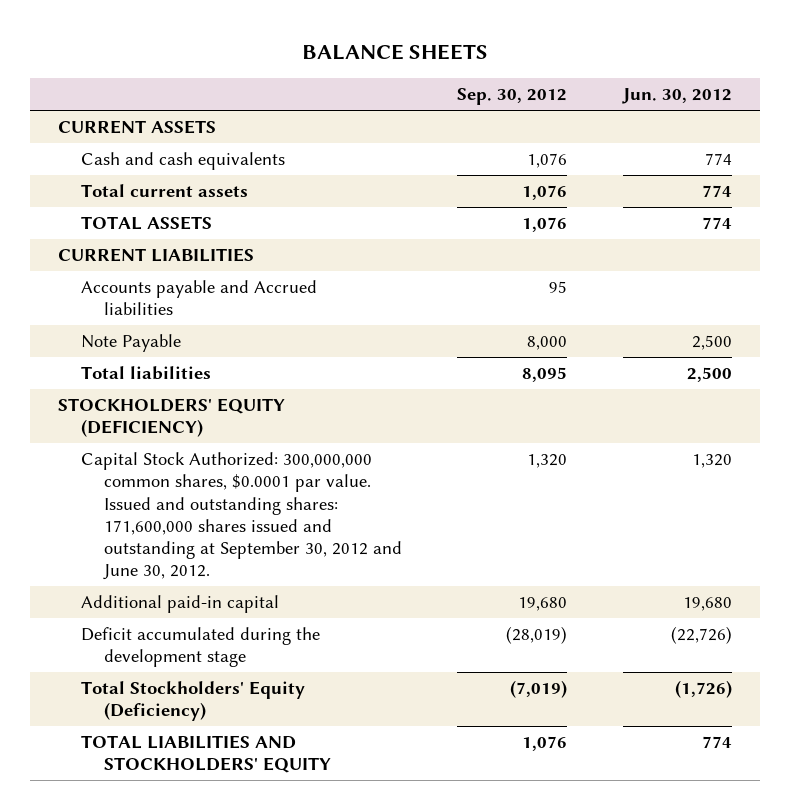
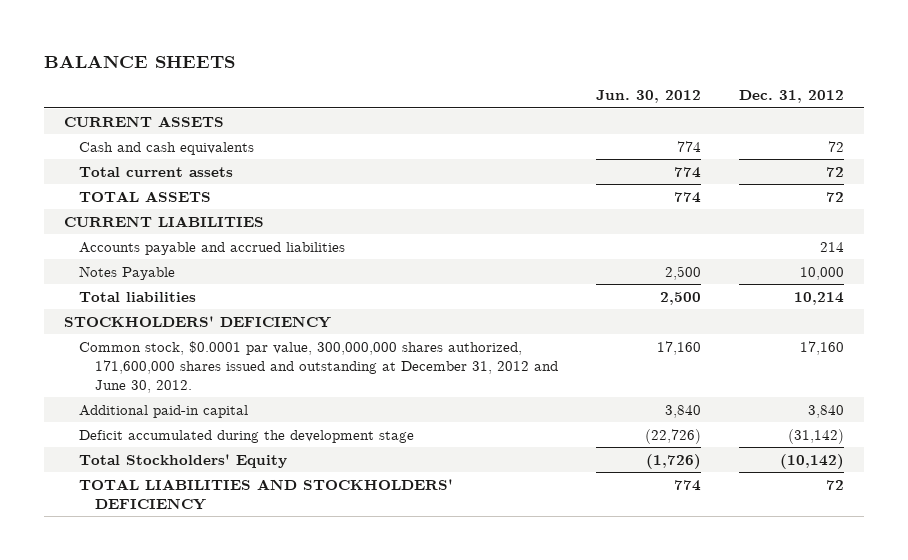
[457,88,568,106] Sep. 30, 2012 -> none
none -> [739,90,845,104] Dec. 31, 2012
[80,280,317,316] Accounts payable and Accrued liabilities -> [79,241,346,255] Accounts payable and accrued liabilities
[80,334,181,353] Note Payable -> [79,265,176,280] Notes Payable
[57,398,285,438] STOCKHOLDERS' EQUITY (DEFICIENCY) -> [63,315,331,328] STOCKHOLDERS' DEFICIENCY
[80,452,402,581] Capital Stock Authorized: 300,000,000 common shares, $0.0001 par value. Issued and outstanding shares: 171,600,000 shares issued and outstanding at September 30, 2012 and June 30, 2012. -> [79,340,558,394] Common stock, $0.0001 par value, 300,000,000 shares authorized, 171,600,000 shares issued and outstanding at December 31, 2012 and June 30, 2012.
[691,454,732,469] 1,320 -> [656,340,701,355] 17,160
[682,597,732,612] 19,680 -> [664,404,701,418] 3,840
[80,681,305,722] Total Stockholders' Equity (Deficiency) -> [79,453,288,468] Total Stockholders' Equity
[80,735,331,774] TOTAL LIABILITIES AND STOCKHOLDERS' EQUITY -> [79,478,454,510] TOTAL LIABILITIES AND STOCKHOLDERS' DEFICIENCY

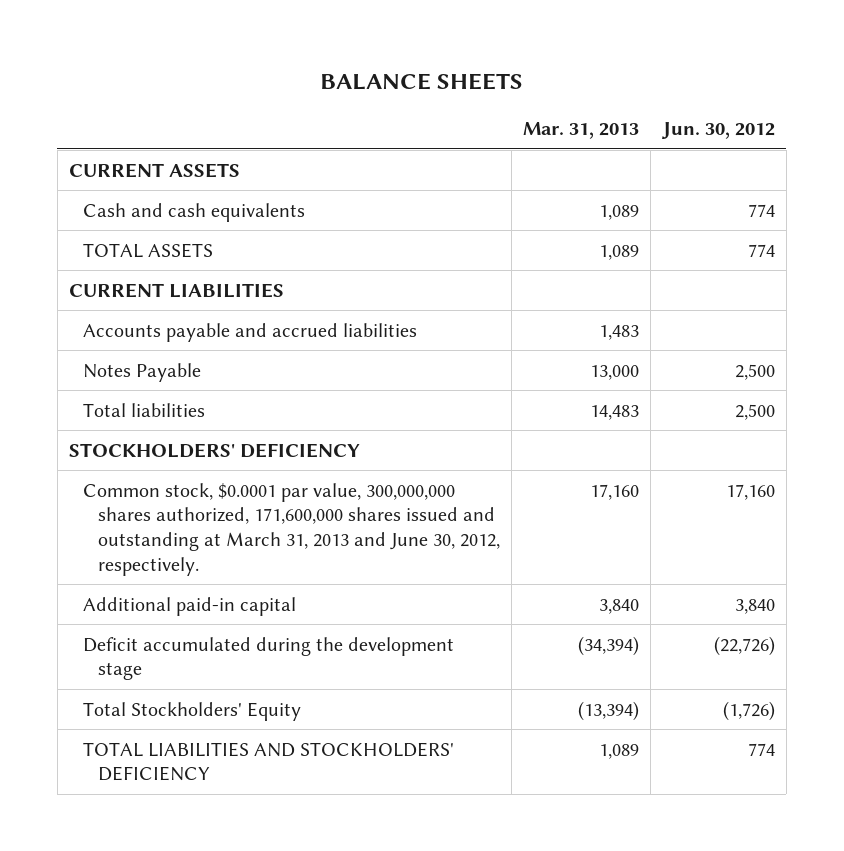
[739,90,845,104] Dec. 31, 2012 -> none
none -> [523,122,640,140] Mar. 31, 2013
[79,166,234,177] Total current assets -> none
[79,340,558,394] Common stock, $0.0001 par value, 300,000,000 shares authorized, 171,600,000 shares issued and outstanding at December 31, 2012 and June 30, 2012. -> [83,482,500,576] Common stock, $0.0001 par value, 300,000,000 shares authorized, 171,600,000 shares issued and outstanding at March 31, 2013 and June 30, 2012, respectively.

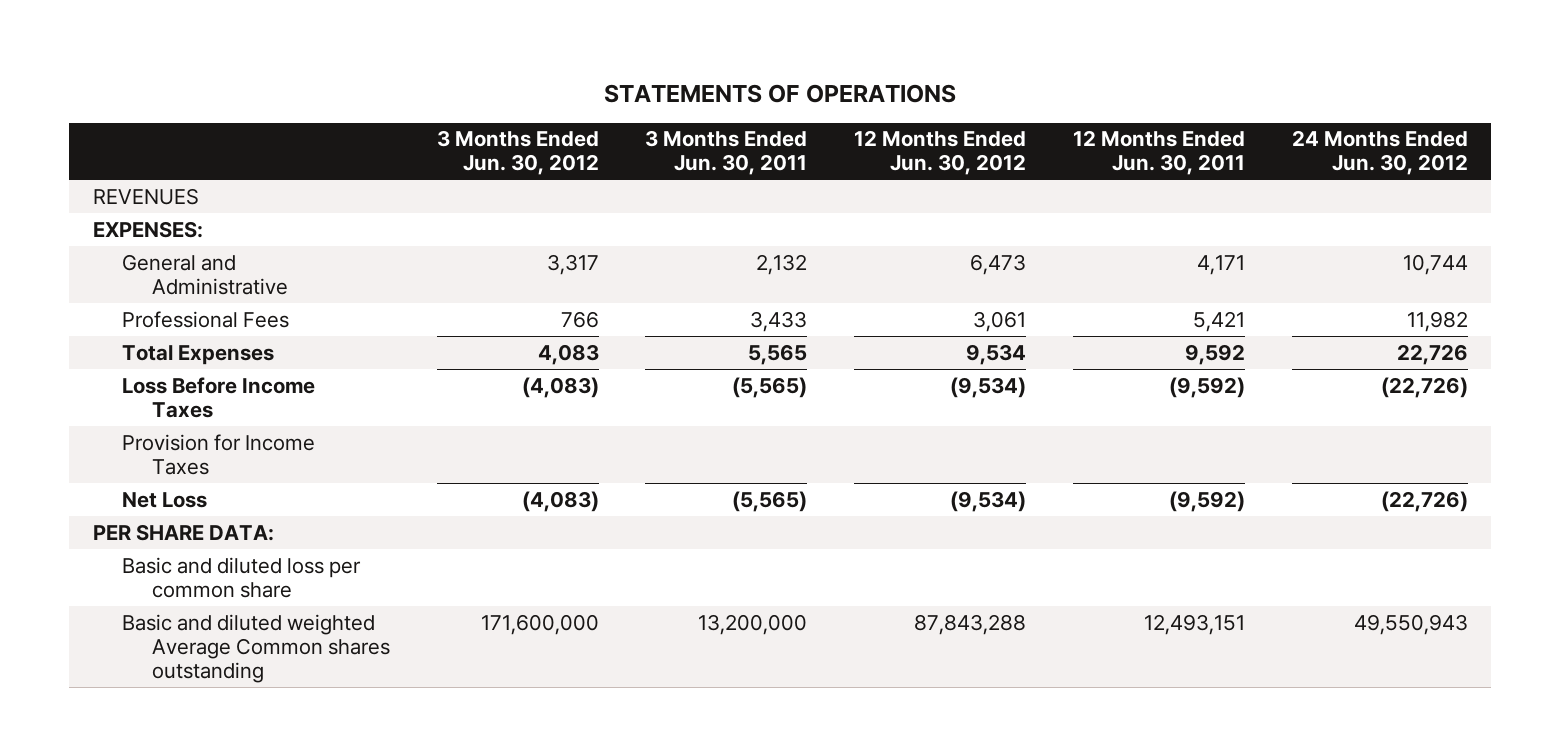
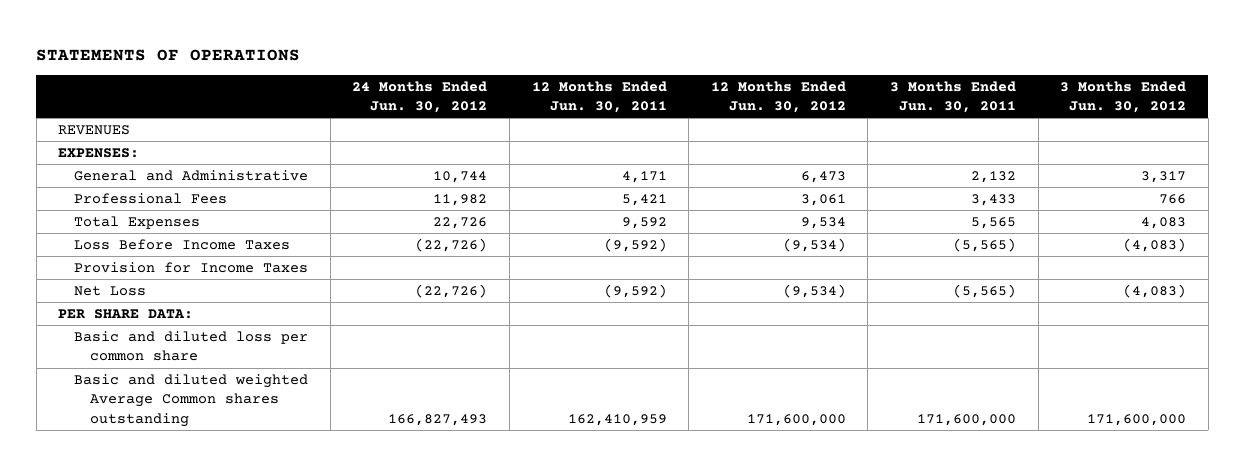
[698,613,808,635] 13,200,000 -> [916,413,1016,426] 171,600,000
[914,613,1027,635] 87,843,288 -> [746,413,846,426] 171,600,000
[1143,613,1245,635] 12,493,151 -> [567,413,667,426] 162,410,959
[1353,613,1468,635] 49,550,943 -> [388,413,488,426] 166,827,493

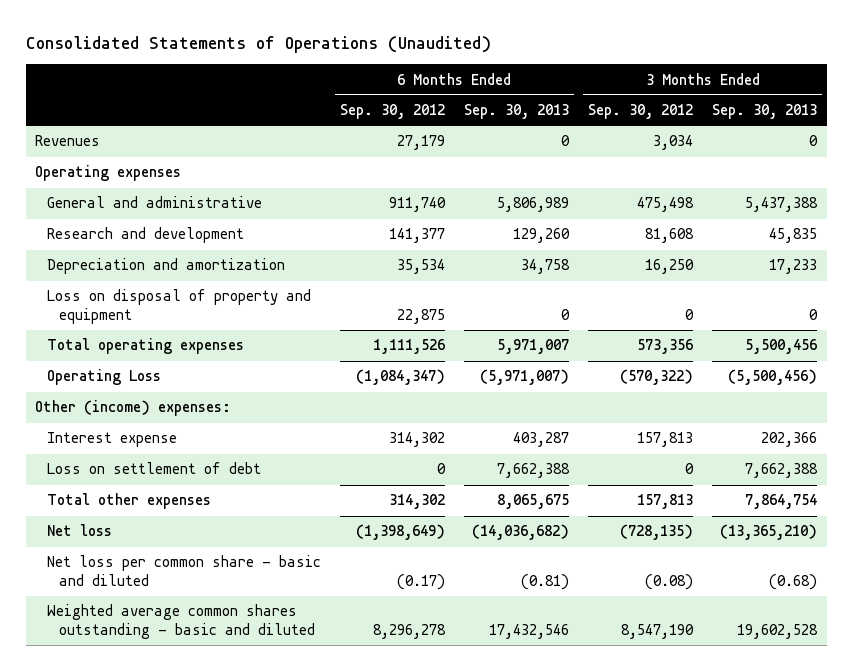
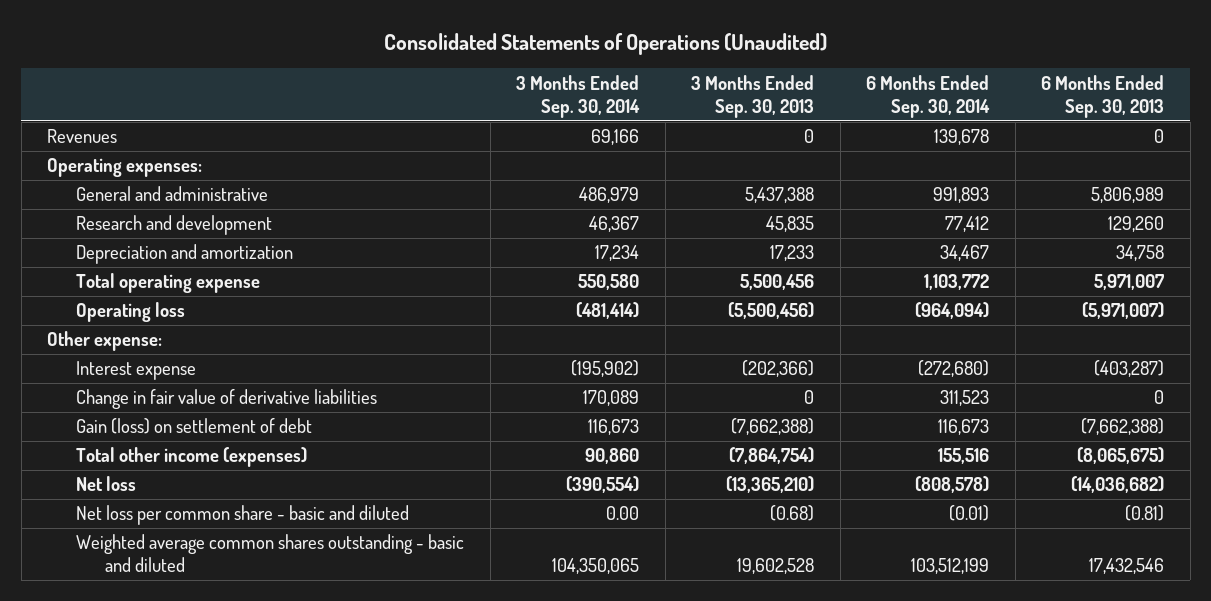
[339,104,445,120] Sep. 30, 2012 -> none
[588,104,694,120] Sep. 30, 2012 -> none
none -> [516,74,641,118] 3 Months Ended Sep. 30, 2014
none -> [866,74,991,118] 6 Months Ended Sep. 30, 2014
[35,165,182,182] Operating expenses -> [47,158,203,178] Operating expenses:
[46,289,311,325] Loss on disposal of property and equipment -> none
[46,338,244,355] Total operating expenses -> [76,273,261,294] Total operating expense
[46,369,161,386] Operating Loss -> [76,302,186,323] Operating loss
[35,400,232,417] Other (income) expenses: -> [47,331,163,352] Other expense:
[512,432,569,448] 403,287 -> [1094,360,1165,378] (403,287)
[761,432,818,448] 202,366 -> [742,360,815,378] (202,366)
none -> [76,389,378,410] Change in fair value of derivative liabilities
[46,462,261,475] Loss on settlement of debt -> [76,418,313,435] Gain (loss) on settlement of debt
[496,463,570,479] 7,662,388 -> [1081,418,1165,436] (7,662,388)
[745,463,819,479] 7,662,388 -> [731,418,815,436] (7,662,388)
[46,493,211,510] Total other expenses -> [76,447,308,468] Total other income (expenses)
[496,494,569,510] 8,065,675 -> [1077,447,1165,465] (8,065,675)
[745,494,818,510] 7,864,754 -> [729,447,815,465] (7,864,754)

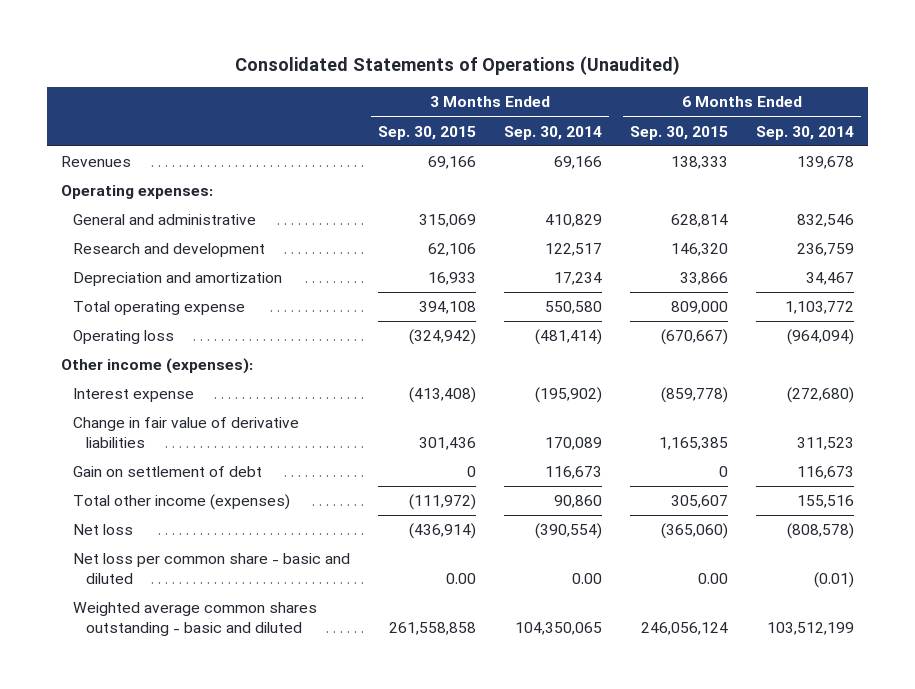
[691,74,815,118] 3 Months Ended Sep. 30, 2013 -> none
[1041,74,1165,118] 6 Months Ended Sep. 30, 2013 -> none
none -> [378,125,477,140] Sep. 30, 2015
none -> [630,125,729,140] Sep. 30, 2015
[579,187,640,204] 486,979 -> [545,214,603,228] 410,829
[933,187,990,204] 991,893 -> [797,214,855,228] 832,546
[589,216,640,233] 46,367 -> [545,243,603,257] 122,517
[945,216,990,233] 77,412 -> [797,243,855,257] 236,759
[47,331,163,352] Other expense: -> [61,358,254,375] Other income (expenses):
[76,418,313,435] Gain (loss) on settlement of debt -> [73,466,263,478] Gain on settlement of debt

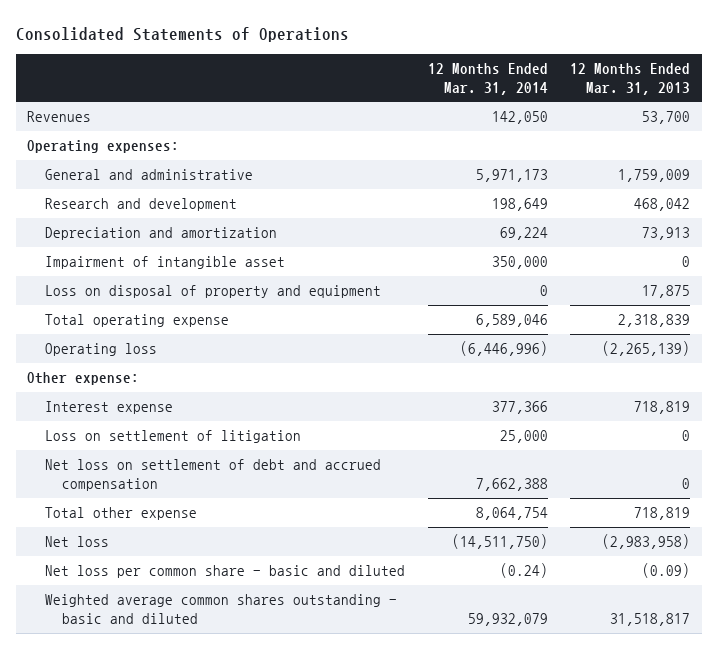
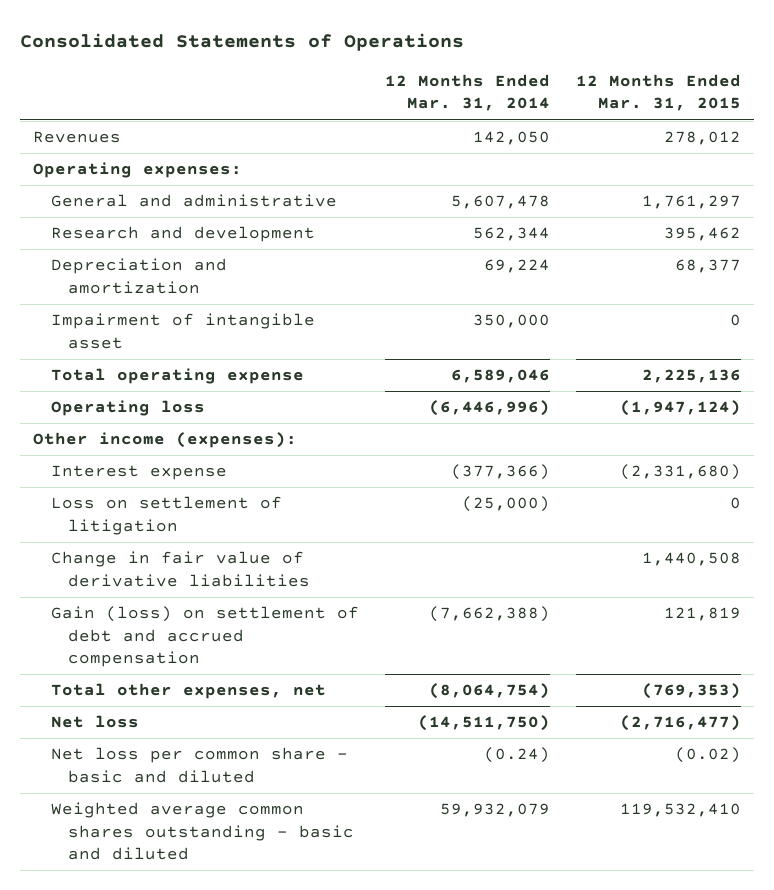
[570,63,691,95] 12 Months Ended Mar. 31, 2013 -> none
none -> [575,73,741,112] 12 Months Ended Mar. 31, 2015
[475,169,548,183] 5,971,173 -> [450,195,550,210] 5,607,478
[491,198,548,212] 198,649 -> [472,227,550,242] 562,344
[44,285,381,299] Loss on disposal of property and equipment -> none
[27,372,140,386] Other expense: -> [33,432,298,449] Other income (expenses):
[491,401,548,415] 377,366 -> [450,464,550,481] (377,366)
[499,430,548,444] 25,000 -> [461,496,550,513] (25,000)
none -> [50,551,310,587] Change in fair value of derivative liabilities
[44,459,381,491] Net loss on settlement of debt and accrued compensation -> [50,606,359,668] Gain (loss) on settlement of debt and accrued compensation
[475,477,548,491] 7,662,388 -> [428,606,550,623] (7,662,388)
[44,507,197,521] Total other expense -> [50,683,326,700] Total other expenses, net
[475,507,548,521] 8,064,754 -> [428,683,550,700] (8,064,754)

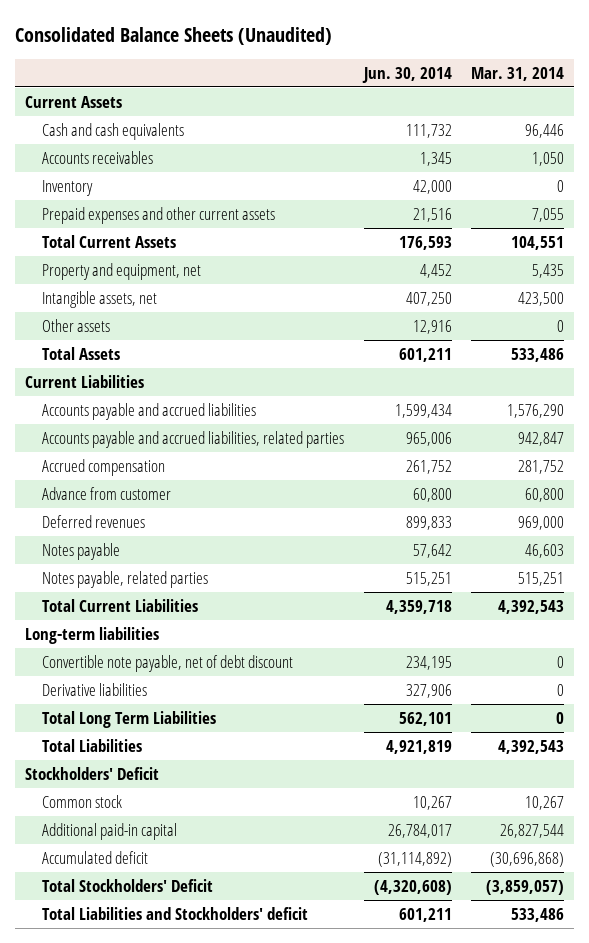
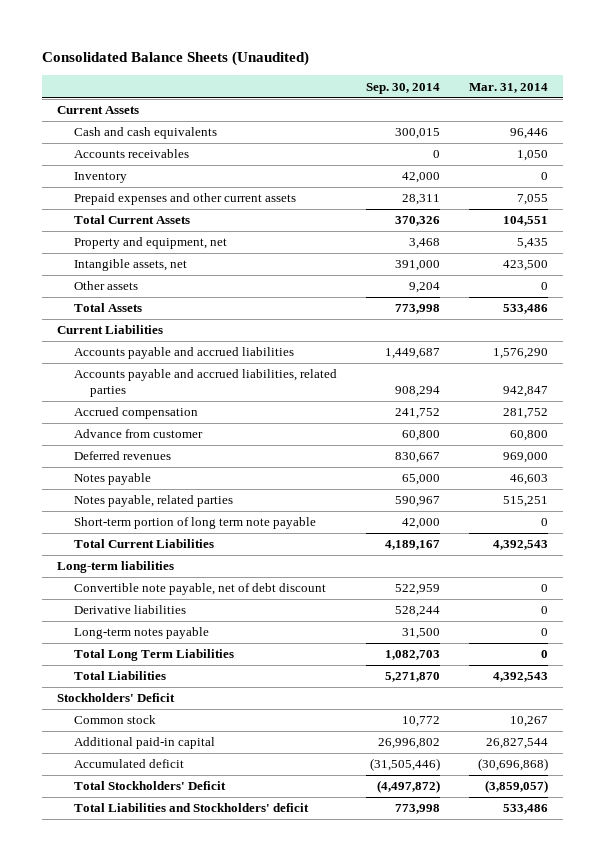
[361,66,452,83] Jun. 30, 2014 -> none
none -> [365,82,440,94] Sep. 30, 2014
none -> [73,517,316,530] Short-term portion of long term note payable
none -> [73,627,209,640] Long-term notes payable

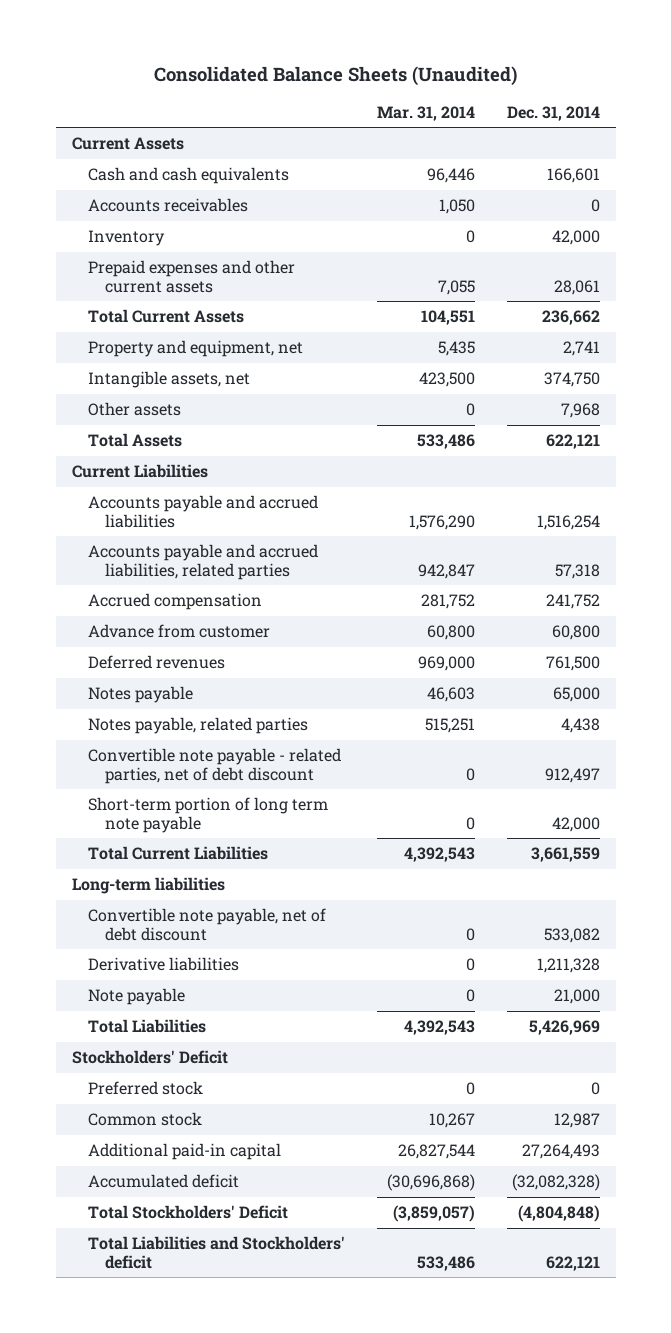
[365,82,440,94] Sep. 30, 2014 -> none
none -> [506,105,600,121] Dec. 31, 2014
none -> [88,748,342,784] Convertible note payable - related parties, net of debt discount
[73,649,234,662] Total Long Term Liabilities -> none
[73,627,209,640] Long-term notes payable -> [88,988,186,1006] Note payable
none -> [88,1081,204,1096] Preferred stock

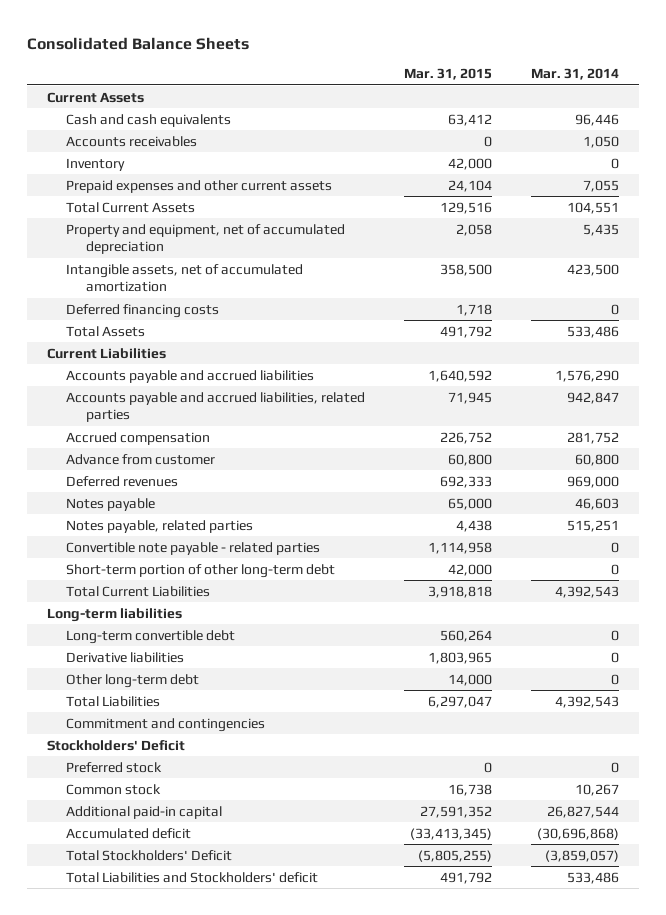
[153,65,517,86] Consolidated Balance Sheets (Unaudited) -> [26,36,249,50] Consolidated Balance Sheets
[506,105,600,121] Dec. 31, 2014 -> none
none -> [404,68,493,81] Mar. 31, 2015
[88,402,182,417] Other assets -> none
[88,340,304,358] Property and equipment, net -> [66,223,346,255] Property and equipment, net of accumulated depreciation
[88,371,251,389] Intangible assets, net -> [66,263,304,293] Intangible assets, net of accumulated amortization
none -> [66,303,220,318] Deferred financing costs
[88,748,342,784] Convertible note payable - related parties, net of debt discount -> [66,541,321,555] Convertible note payable - related parties
[88,797,329,833] Short-term portion of long term note payable -> [66,563,336,578] Short-term portion of other long-term debt
[88,908,327,941] Convertible note payable, net of debt discount -> [66,629,236,644] Long-term convertible debt
[88,988,186,1006] Note payable -> [66,673,200,688] Other long-term debt
none -> [66,717,266,732] Commitment and contingencies

